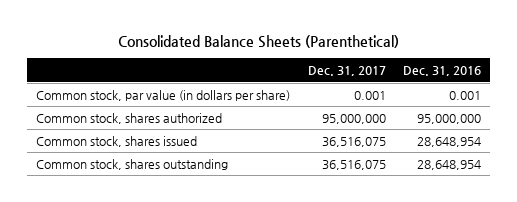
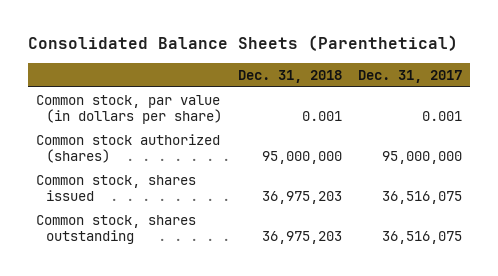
[403,66,482,77] Dec. 31, 2016 -> none
none -> [238,69,343,83] Dec. 31, 2018
[36,112,223,124] Common stock, shares authorized -> [36,133,221,164] Common stock authorized (shares)

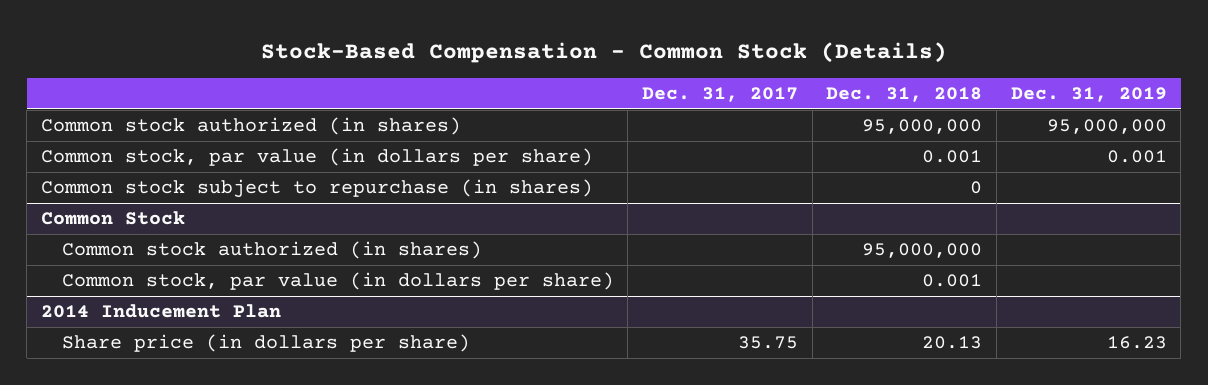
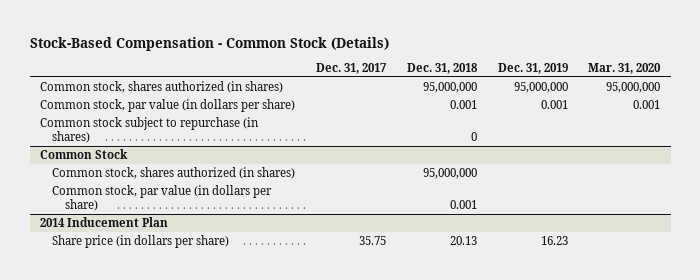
none -> [588,63,662,75] Mar. 31, 2020
[40,117,461,136] Common stock authorized (in shares) -> [39,81,283,94] Common stock, shares authorized (in shares)
[61,241,482,260] Common stock authorized (in shares) -> [52,167,296,180] Common stock, shares authorized (in shares)

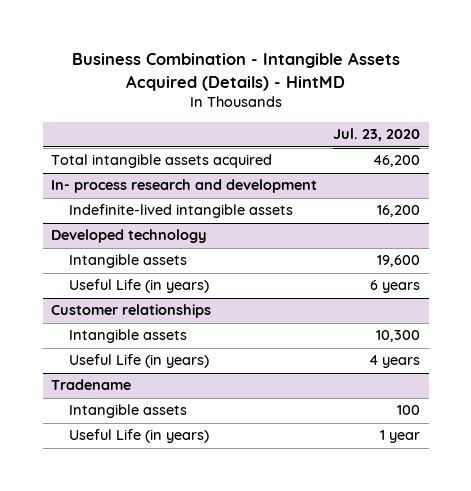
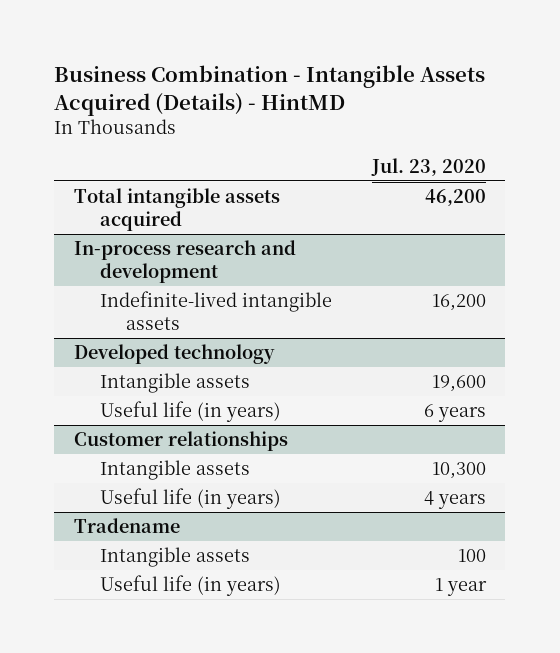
[50,179,317,194] In- process research and development -> [73,240,296,283] In-process research and development
[69,279,210,294] Useful Life (in years) -> [99,401,281,423] Useful life (in years)
[69,354,210,369] Useful Life (in years) -> [99,488,281,510] Useful life (in years)
[69,429,210,444] Useful Life (in years) -> [99,575,281,597] Useful life (in years)

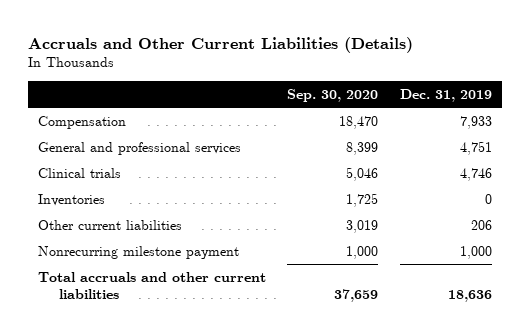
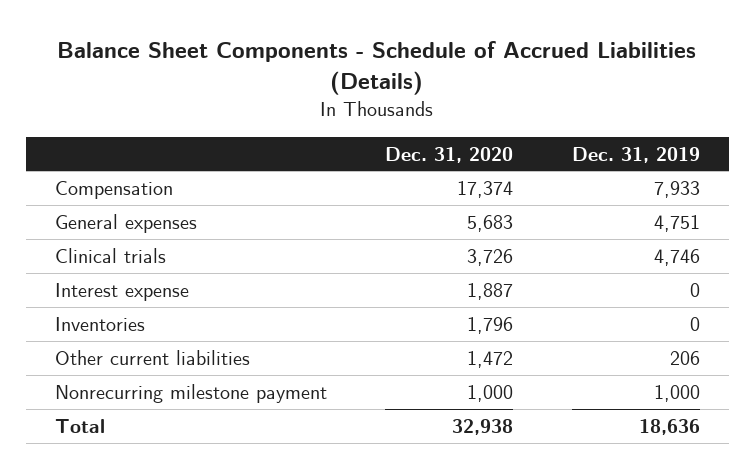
[27,36,413,53] Accruals and Other Current Liabilities (Details) -> [57,40,697,95] Balance Sheet Components - Schedule of Accrued Liabilities (Details)
[287,88,379,102] Sep. 30, 2020 -> none
none -> [385,146,514,163] Dec. 31, 2020
[38,141,242,155] General and professional services -> [55,214,198,234] General expenses
none -> [55,283,190,302] Interest expense
[38,271,267,300] Total accruals and other current liabilities -> [55,419,106,434] Total

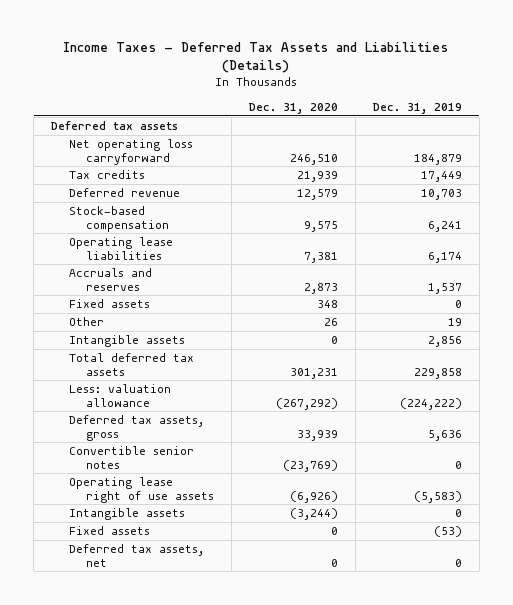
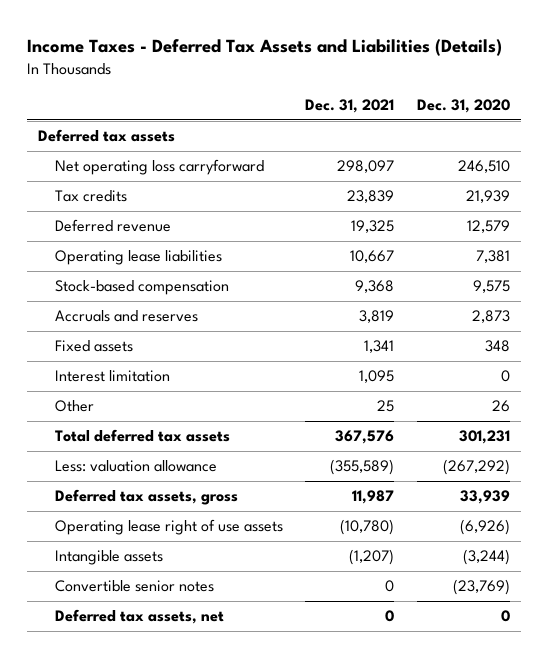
[372,102,462,114] Dec. 31, 2019 -> none
none -> [305,99,395,114] Dec. 31, 2021
[68,205,170,232] Stock-based compensation -> [54,280,229,296] Stock-based compensation
none -> [54,370,170,383] Interest limitation
[68,334,185,347] Intangible assets -> none
[68,525,150,535] Fixed assets -> none
[68,445,194,469] Convertible senior notes -> [54,580,214,593] Convertible senior notes

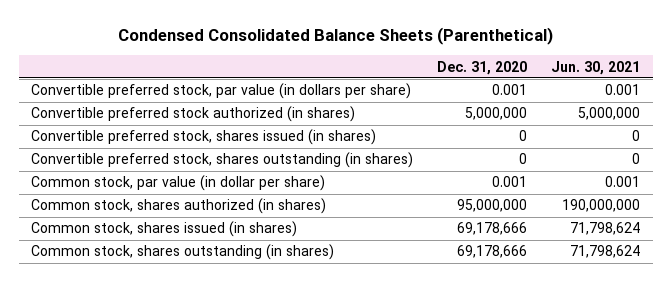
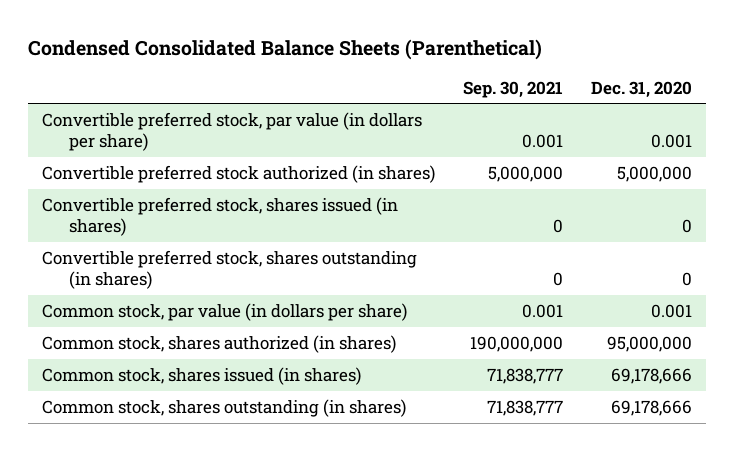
[551,60,641,75] Jun. 30, 2021 -> none
none -> [462,80,563,98] Sep. 30, 2021
[30,175,325,192] Common stock, par value (in dollar per share) -> [41,302,407,321] Common stock, par value (in dollars per share)

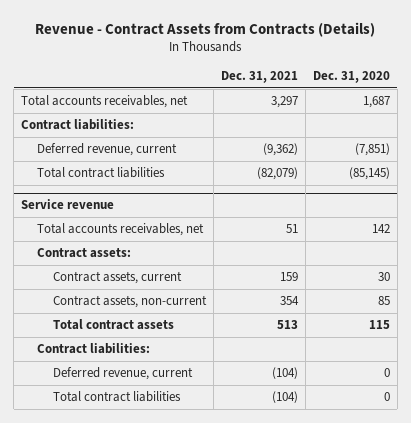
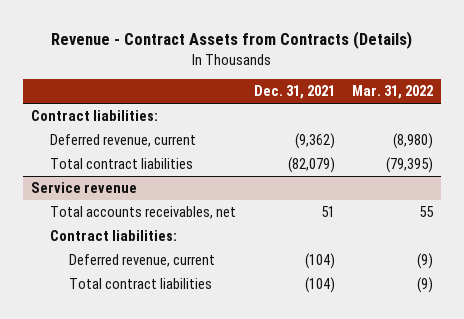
[312,71,390,84] Dec. 31, 2020 -> none
none -> [351,85,433,100] Mar. 31, 2022
[20,95,188,109] Total accounts receivables, net -> none
[37,248,132,259] Contract assets: -> none
[53,271,183,285] Contract assets, current -> none
[53,295,208,309] Contract assets, non-current -> none
[53,319,175,331] Total contract assets -> none

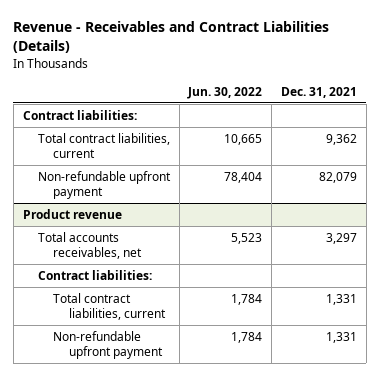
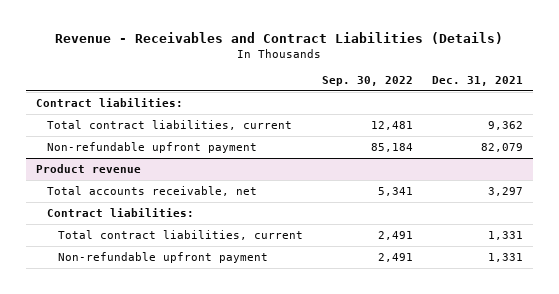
[187,86,263,99] Jun. 30, 2022 -> none
none -> [322,75,414,86] Sep. 30, 2022
[37,231,143,259] Total accounts receivables, net -> [47,185,258,196] Total accounts receivable, net

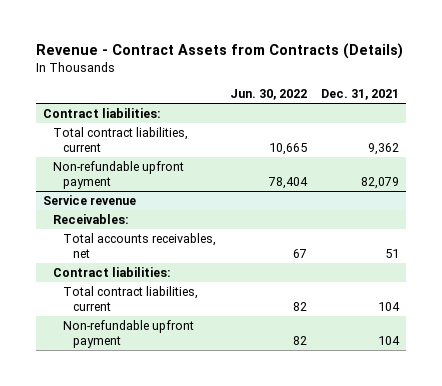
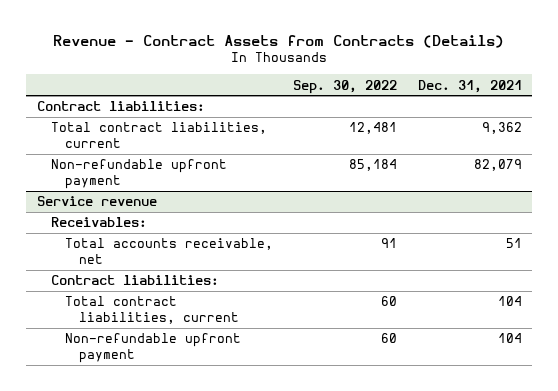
[229,89,307,101] Jun. 30, 2022 -> none
none -> [293,79,398,94] Sep. 30, 2022
[62,232,216,258] Total accounts receivables, net -> [64,238,273,264] Total accounts receivable, net

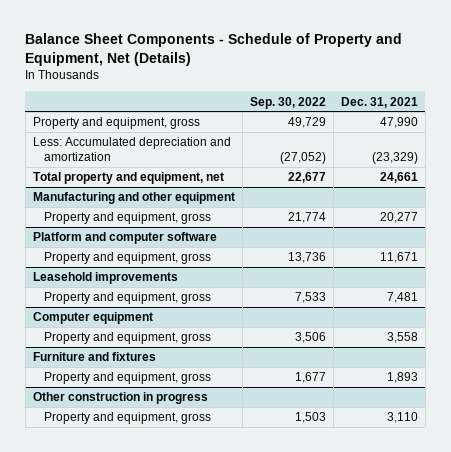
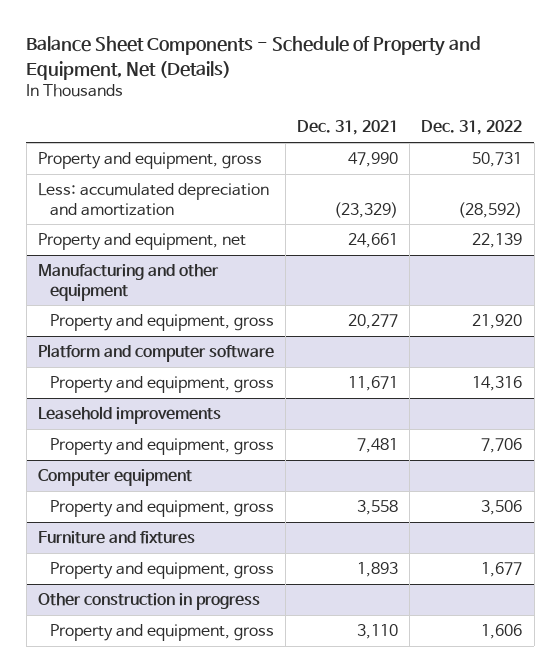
[249,96,326,109] Sep. 30, 2022 -> none
none -> [421,120,523,136] Dec. 31, 2022
[32,137,231,162] Less: Accumulated depreciation and amortization -> [37,182,269,216] Less: accumulated depreciation and amortization
[32,172,224,185] Total property and equipment, net -> [37,232,246,250] Property and equipment, net

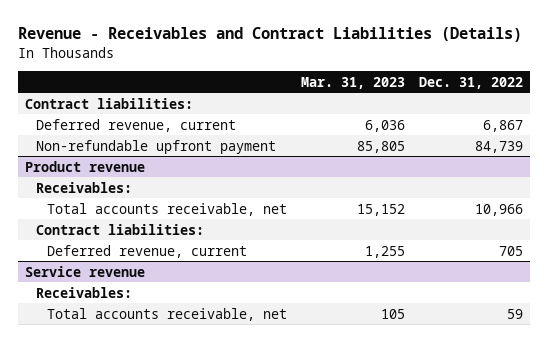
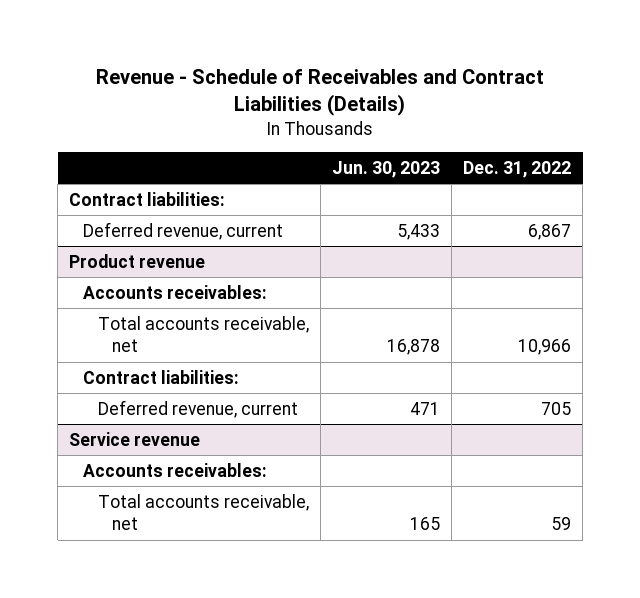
[17,27,522,43] Revenue - Receivables and Contract Liabilities (Details) -> [96,69,545,117] Revenue - Schedule of Receivables and Contract Liabilities (Details)
[301,76,406,89] Mar. 31, 2023 -> none
none -> [331,160,440,178] Jun. 30, 2023
[36,139,277,154] Non-refundable upfront payment -> none
[36,181,133,193] Receivables: -> [83,284,268,299] Accounts receivables:
[36,286,133,298] Receivables: -> [83,462,268,477] Accounts receivables:

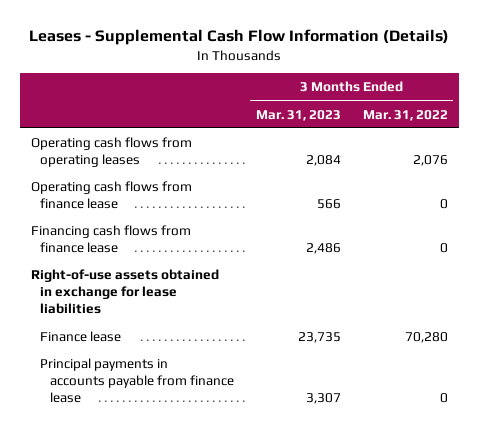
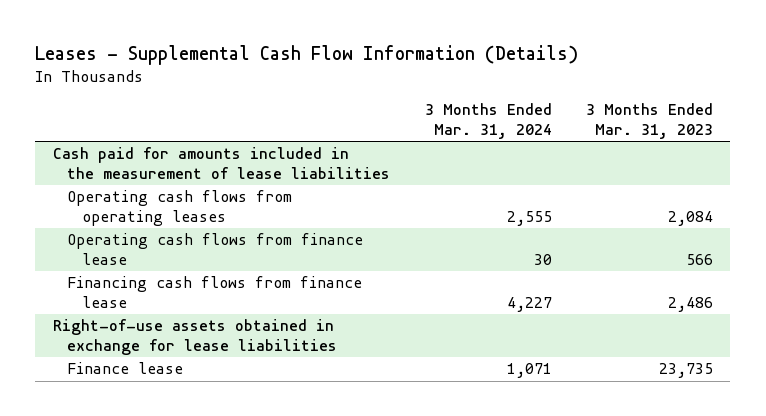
[362,109,448,121] Mar. 31, 2022 -> none
none -> [424,103,552,139] 3 Months Ended Mar. 31, 2024
none -> [52,147,391,180] Cash paid for amounts included in the measurement of lease liabilities
[40,358,235,404] Principal payments in accounts payable from finance lease -> none

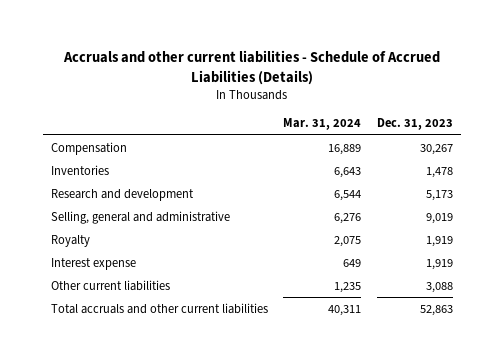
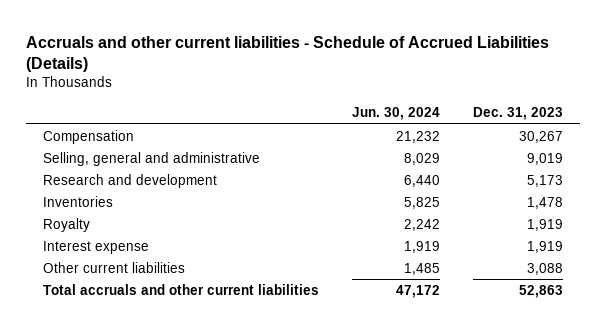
[283,118,362,131] Mar. 31, 2024 -> none
none -> [351,107,440,121] Jun. 30, 2024
[50,188,194,201] Research and development -> [42,173,217,188] Research and development
[50,164,109,175] Inventories -> [42,195,113,207] Inventories

